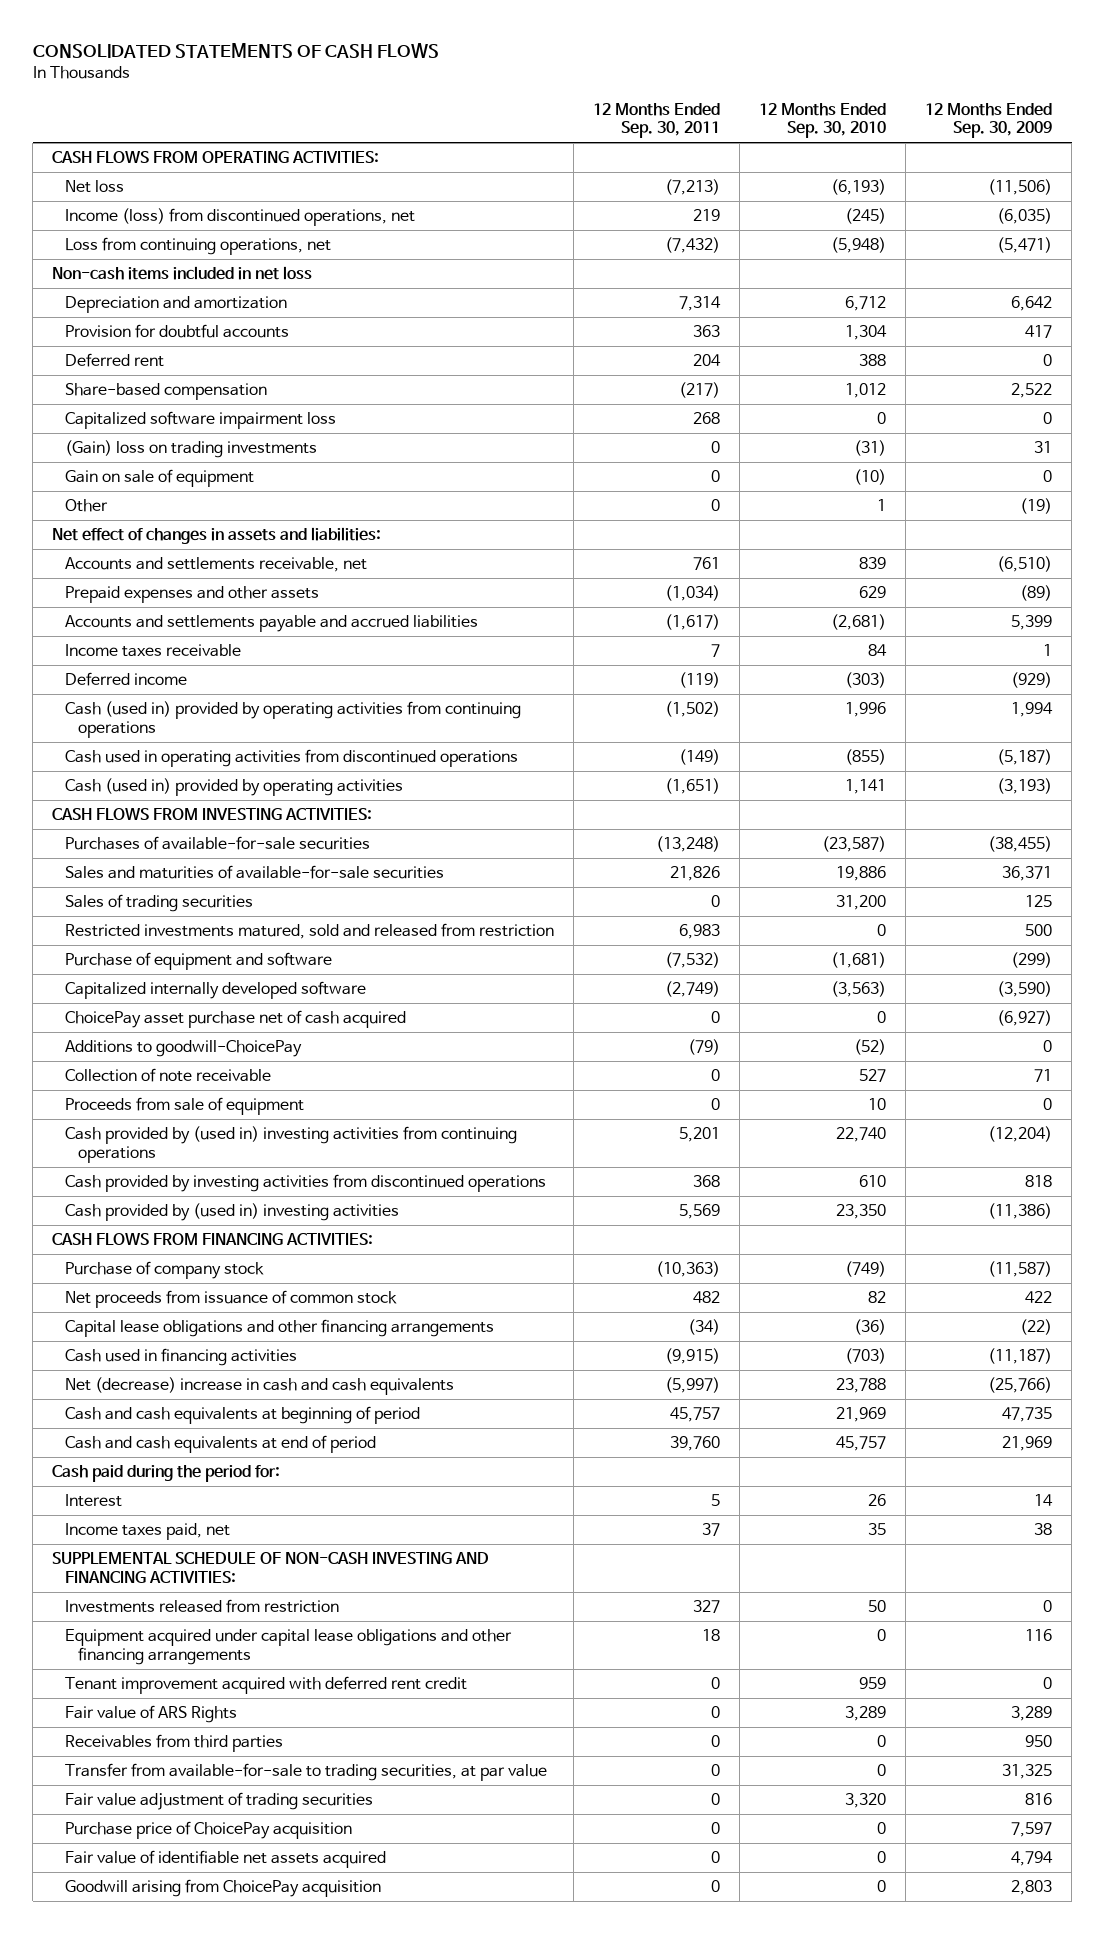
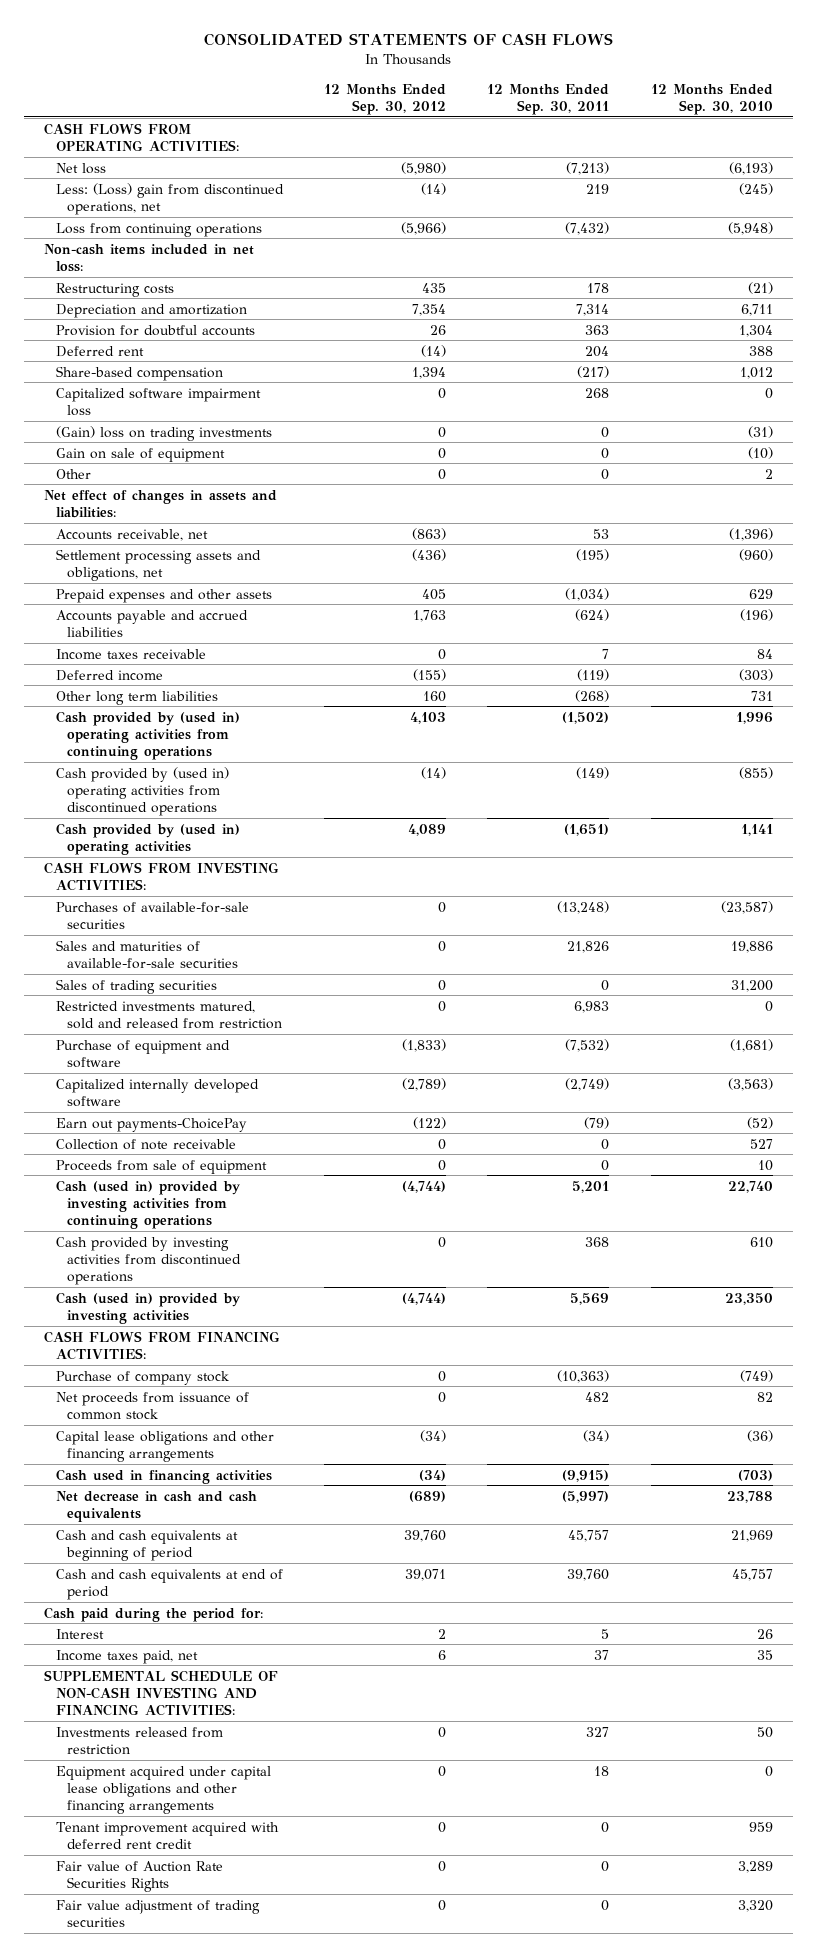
[925,102,1053,139] 12 Months Ended Sep. 30, 2009 -> none
none -> [323,83,446,115] 12 Months Ended Sep. 30, 2012
[65,208,416,227] Income (loss) from discontinued operations, net -> [55,182,284,215] Less: (Loss) gain from discontinued operations, net
[65,237,332,256] Loss from continuing operations, net -> [55,222,262,237] Loss from continuing operations
[52,266,313,281] Non-cash items included in net loss -> [44,243,255,272] Non-cash items included in net loss:
none -> [55,282,174,297] Restructuring costs
[845,296,887,312] 6,712 -> [740,303,773,316] 6,711
[877,499,887,512] 1 -> [764,468,773,479] 2
[65,557,368,573] Accounts and settlements receivable, net -> [55,528,208,541] Accounts receivable, net
[693,557,721,571] 761 -> [593,528,610,539] 53
[859,557,887,570] 839 -> [728,527,773,541] (1,396)
none -> [55,548,261,581] Settlement processing assets and obligations, net
[65,615,479,633] Accounts and settlements payable and accrued liabilities -> [55,609,248,637] Accounts payable and accrued liabilities
[665,614,721,631] (1,617) -> [575,608,610,621] (624)
[831,614,887,631] (2,681) -> [739,608,773,621] (196)
none -> [55,690,218,705] Other long term liabilities
[65,701,522,738] Cash (used in) provided by operating activities from continuing operations -> [55,710,240,760] Cash provided by (used in) operating activities from continuing operations
[65,749,519,768] Cash used in operating activities from discontinued operations -> [55,766,229,816] Cash provided by (used in) operating activities from discontinued operations
[65,778,404,797] Cash (used in) provided by operating activities -> [55,822,240,855] Cash provided by (used in) operating activities
[65,1010,407,1029] ChoicePay asset purchase net of cash acquired -> none
[65,1040,303,1058] Additions to goodwill-ChoicePay -> [55,1117,247,1132] Earn out payments-ChoicePay
[65,1126,518,1163] Cash provided by (used in) investing activities from continuing operations -> [55,1179,240,1229] Cash (used in) provided by investing activities from continuing operations
[65,1203,400,1222] Cash provided by (used in) investing activities -> [55,1291,240,1324] Cash (used in) provided by investing activities
[65,1377,455,1396] Net (decrease) increase in cash and cash equivalents -> [55,1490,257,1522] Net decrease in cash and cash equivalents
[65,1734,284,1753] Receivables from third parties -> none
[65,1763,548,1782] Transfer from available-for-sale to trading securities, at par value -> none
[65,1705,238,1724] Fair value of ARS Rights -> [55,1860,223,1892] Fair value of Auction Rate Securities Rights
[65,1821,353,1840] Purchase price of ChoicePay acquisition -> none
[65,1850,387,1869] Fair value of identifiable net assets acquired -> none
[65,1879,382,1898] Goodwill arising from ChoicePay acquisition -> none

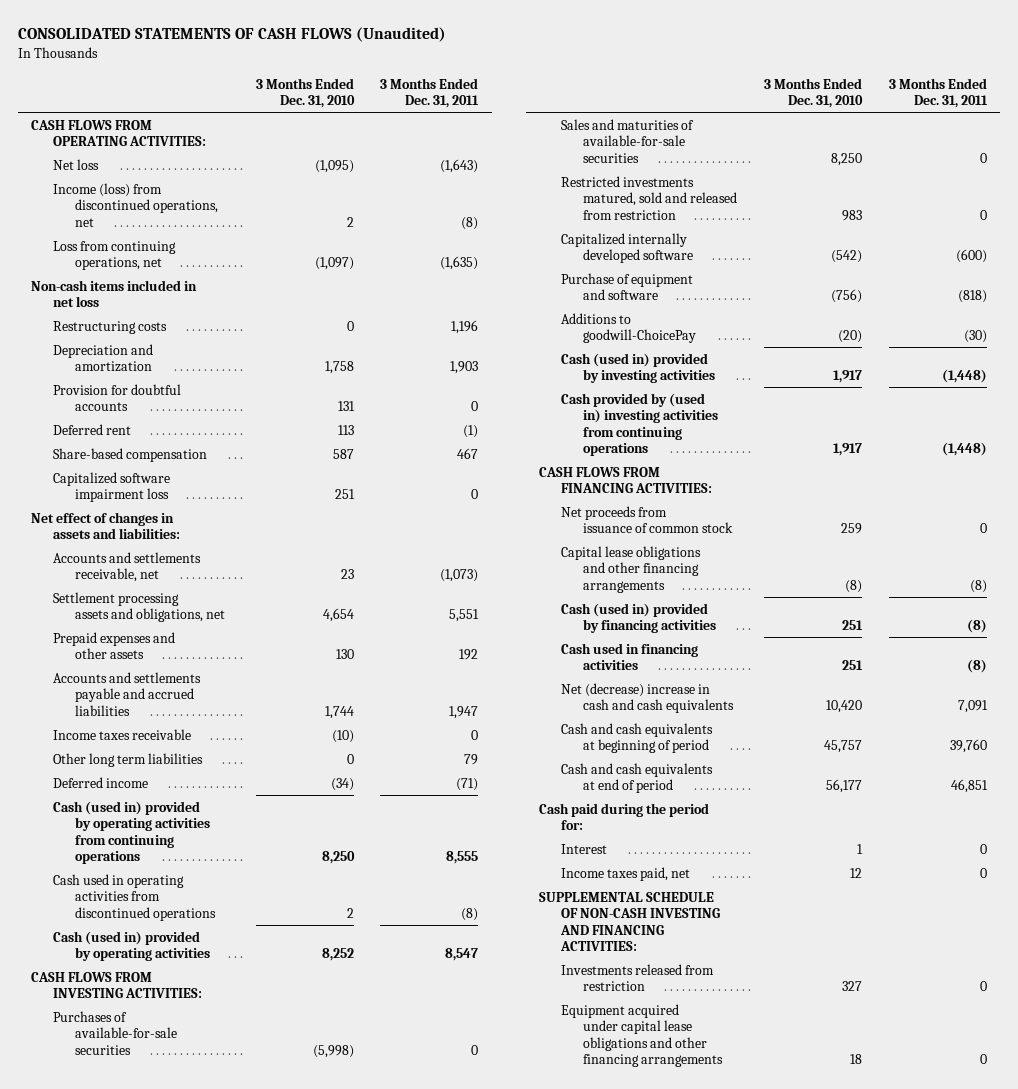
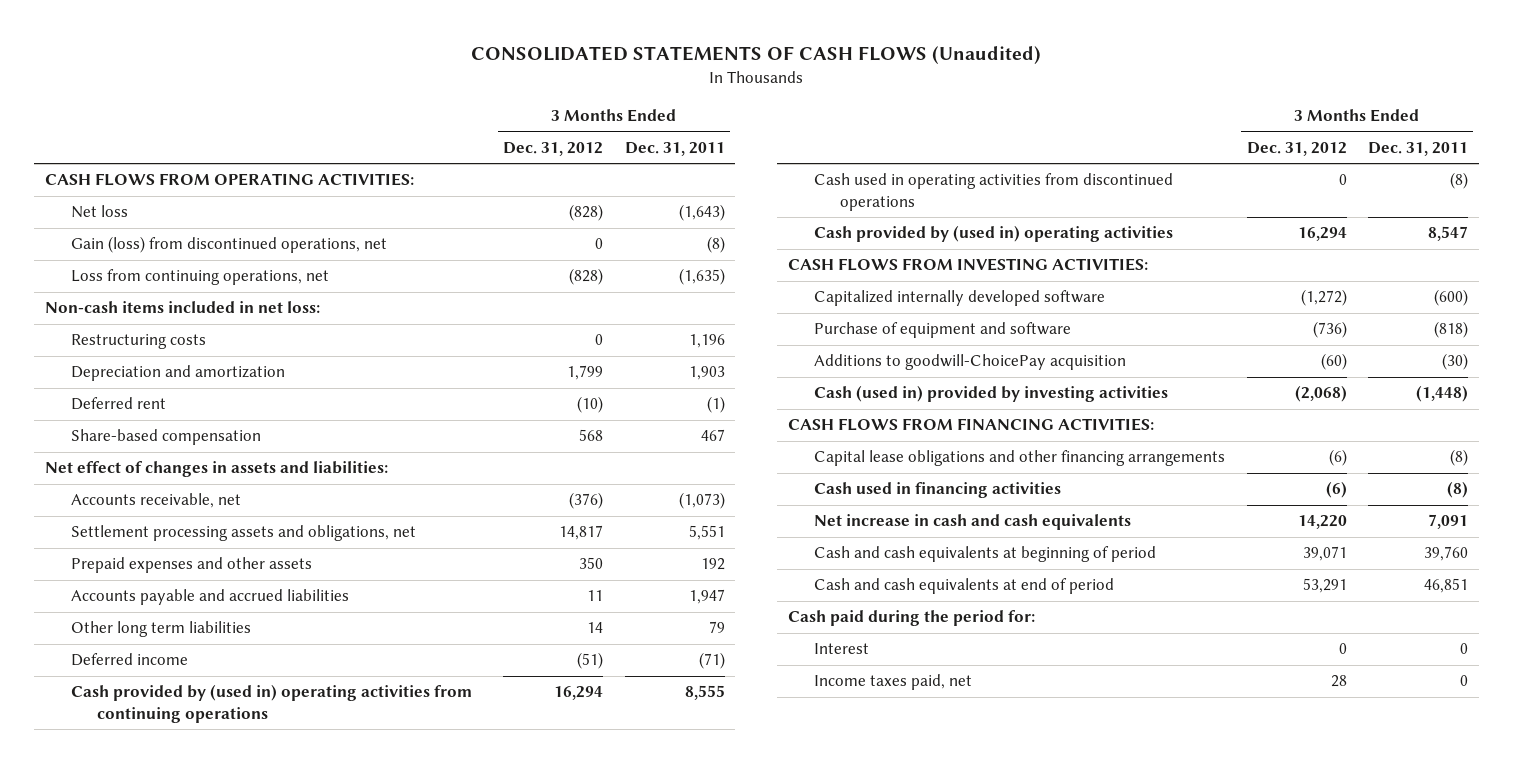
[255,77,355,108] 3 Months Ended Dec. 31, 2010 -> none
none -> [503,141,604,156] Dec. 31, 2012
[53,182,219,227] Income (loss) from discontinued operations, net -> [70,236,387,254] Gain (loss) from discontinued operations, net
[31,279,198,308] Non-cash items included in net loss -> [44,301,320,314] Non-cash items included in net loss:
[53,383,182,412] Provision for doubtful accounts -> none
[53,471,171,503] Capitalized software impairment loss -> none
[53,551,202,583] Accounts and settlements receivable, net -> [70,493,241,509] Accounts receivable, net
[53,728,192,740] Income taxes receivable -> none
[53,671,202,716] Accounts and settlements payable and accrued liabilities -> [70,589,349,606] Accounts payable and accrued liabilities
[53,800,211,865] Cash (used in) provided by operating activities from continuing operations -> [70,684,472,723] Cash provided by (used in) operating activities from continuing operations
[53,930,211,962] Cash (used in) provided by operating activities -> [814,225,1174,243] Cash provided by (used in) operating activities
[53,1010,178,1055] Purchases of available-for-sale securities -> none
[561,118,695,163] Sales and maturities of available-for-sale securities -> none
[561,175,738,220] Restricted investments matured, sold and released from restriction -> none
[561,312,697,344] Additions to goodwill-ChoicePay -> [814,354,1127,371] Additions to goodwill-ChoicePay acquisition
[561,392,719,457] Cash provided by (used in) investing activities from continuing operations -> none
[561,505,734,534] Net proceeds from issuance of common stock -> none
[561,602,717,634] Cash (used in) provided by financing activities -> none
[561,682,735,714] Net (decrease) increase in cash and cash equivalents -> [814,514,1132,531] Net increase in cash and cash equivalents
[539,891,721,952] SUPPLEMENTAL SCHEDULE OF NON-CASH INVESTING AND FINANCING ACTIVITIES: -> none
[561,963,715,992] Investments released from restriction -> none
[561,1003,724,1068] Equipment acquired under capital lease obligations and other financing arrangements -> none

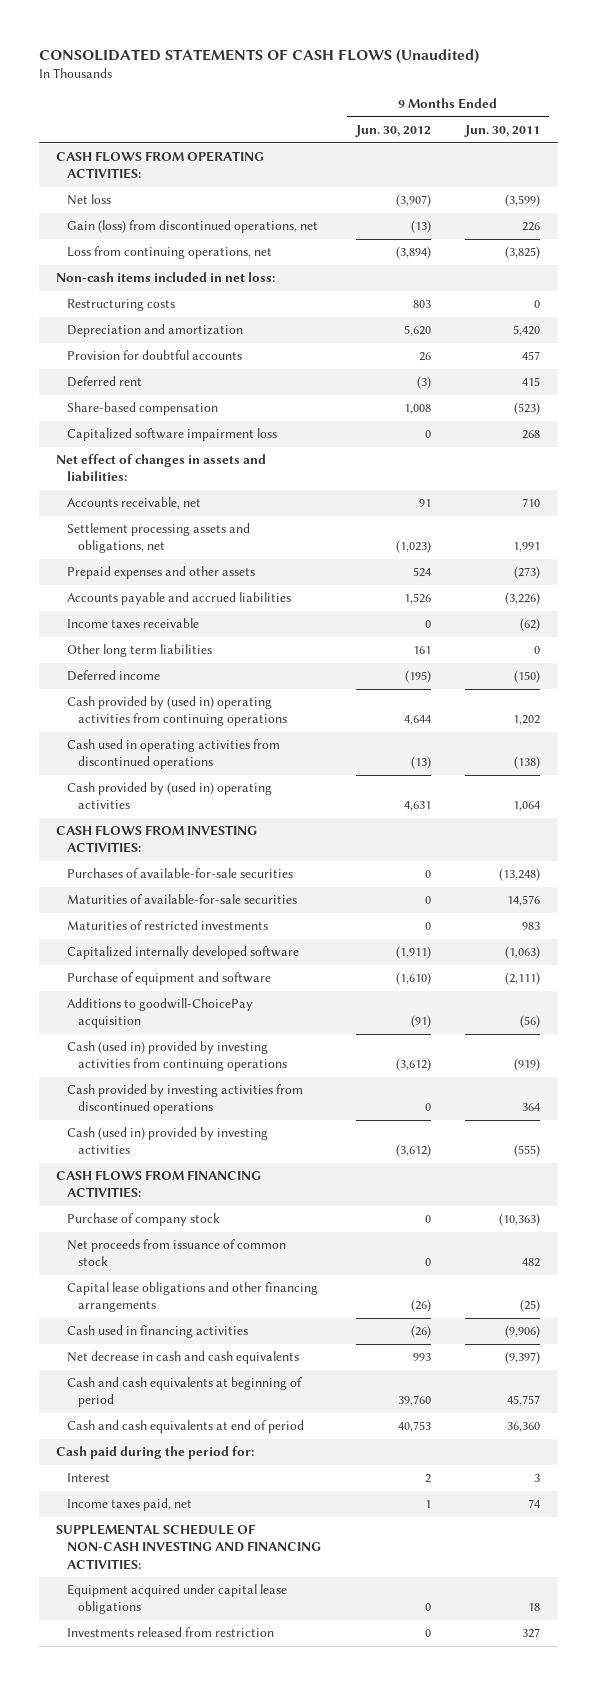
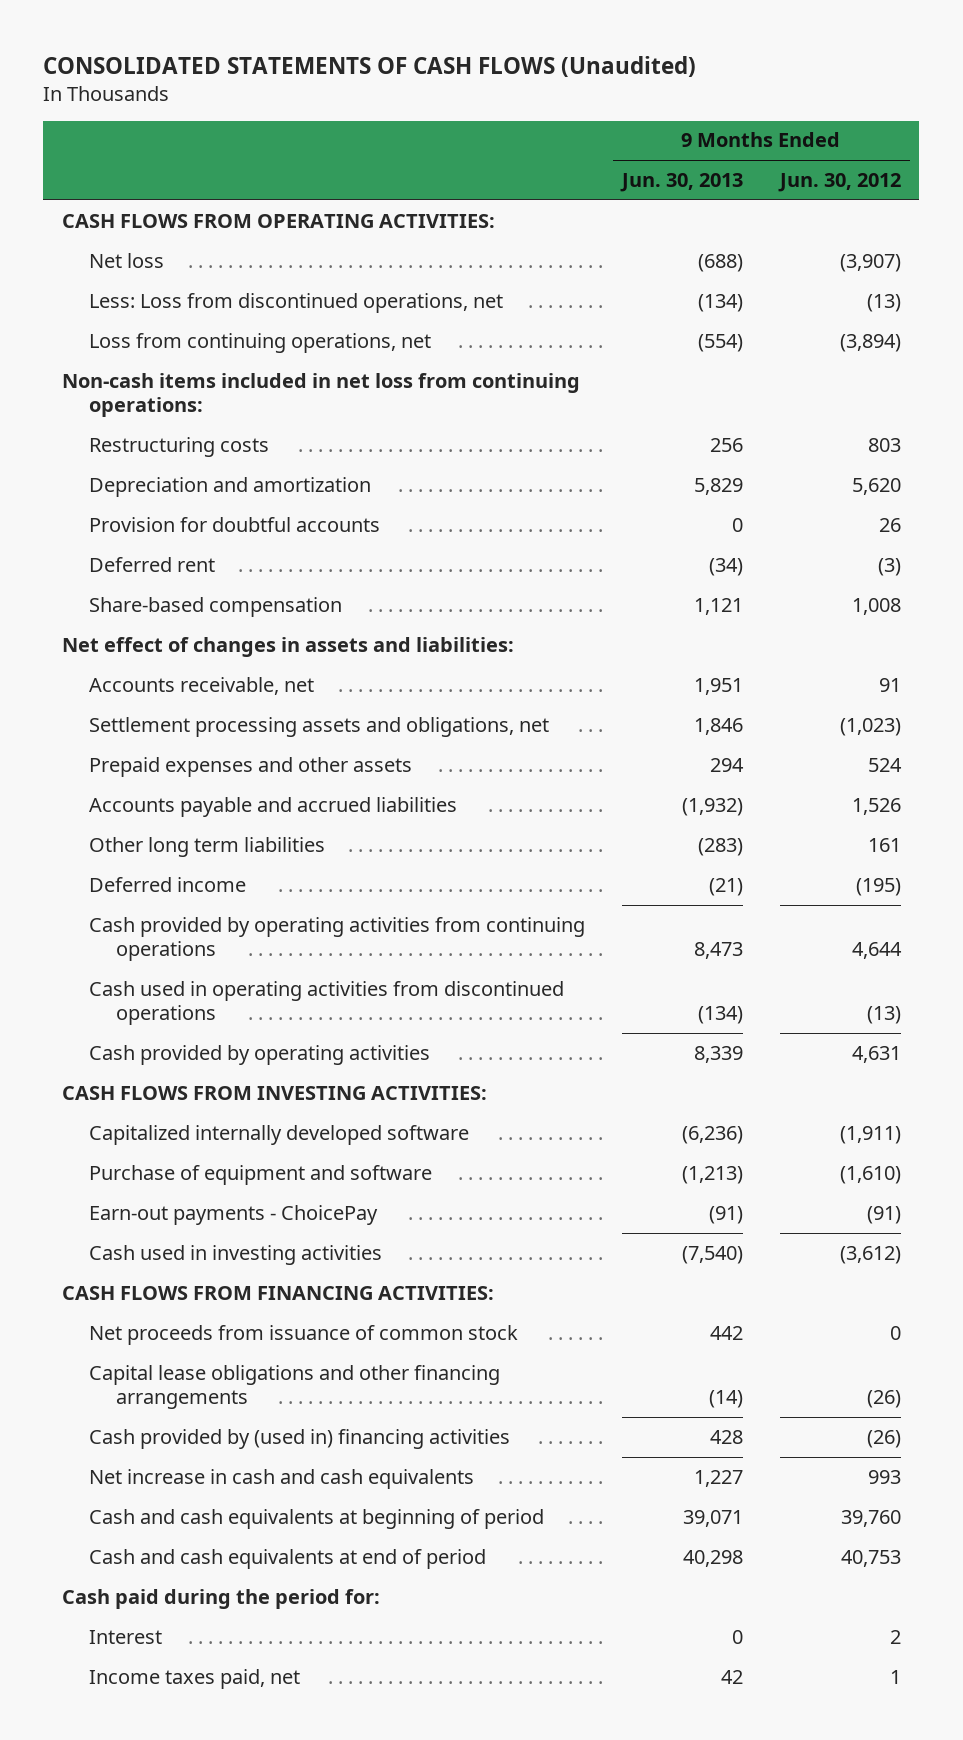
[464,125,541,138] Jun. 30, 2011 -> none
none -> [619,173,743,193] Jun. 30, 2013
[67,220,319,234] Gain (loss) from discontinued operations, net -> [89,292,504,313] Less: Loss from discontinued operations, net
[56,272,276,283] Non-cash items included in net loss: -> [61,372,580,417] Non-cash items included in net loss from continuing operations:
[67,428,278,442] Capitalized software impairment loss -> none
[67,618,200,629] Income taxes receivable -> none
[67,696,287,727] Cash provided by (used in) operating activities from continuing operations -> [89,916,586,961] Cash provided by operating activities from continuing operations
[67,782,273,810] Cash provided by (used in) operating activities -> [89,1044,431,1065] Cash provided by operating activities
[67,868,294,879] Purchases of available-for-sale securities -> none
[67,894,298,905] Maturities of available-for-sale securities -> none
[67,920,269,931] Maturities of restricted investments -> none
[67,1041,287,1072] Cash (used in) provided by investing activities from continuing operations -> none
[67,1084,304,1115] Cash provided by investing activities from discontinued operations -> none
[67,998,254,1029] Additions to goodwill-ChoicePay acquisition -> [89,1204,379,1225] Earn-out payments - ChoicePay
[67,1127,269,1155] Cash (used in) provided by investing activities -> [89,1244,383,1265] Cash used in investing activities
[67,1213,221,1227] Purchase of company stock -> none
[67,1325,249,1339] Cash used in financing activities -> [89,1428,511,1449] Cash provided by (used in) financing activities
[67,1351,300,1365] Net decrease in cash and cash equivalents -> [89,1468,475,1489] Net increase in cash and cash equivalents
[56,1524,322,1570] SUPPLEMENTAL SCHEDULE OF NON-CASH INVESTING AND FINANCING ACTIVITIES: -> none
[67,1584,288,1615] Equipment acquired under capital lease obligations -> none
[67,1627,275,1638] Investments released from restriction -> none

